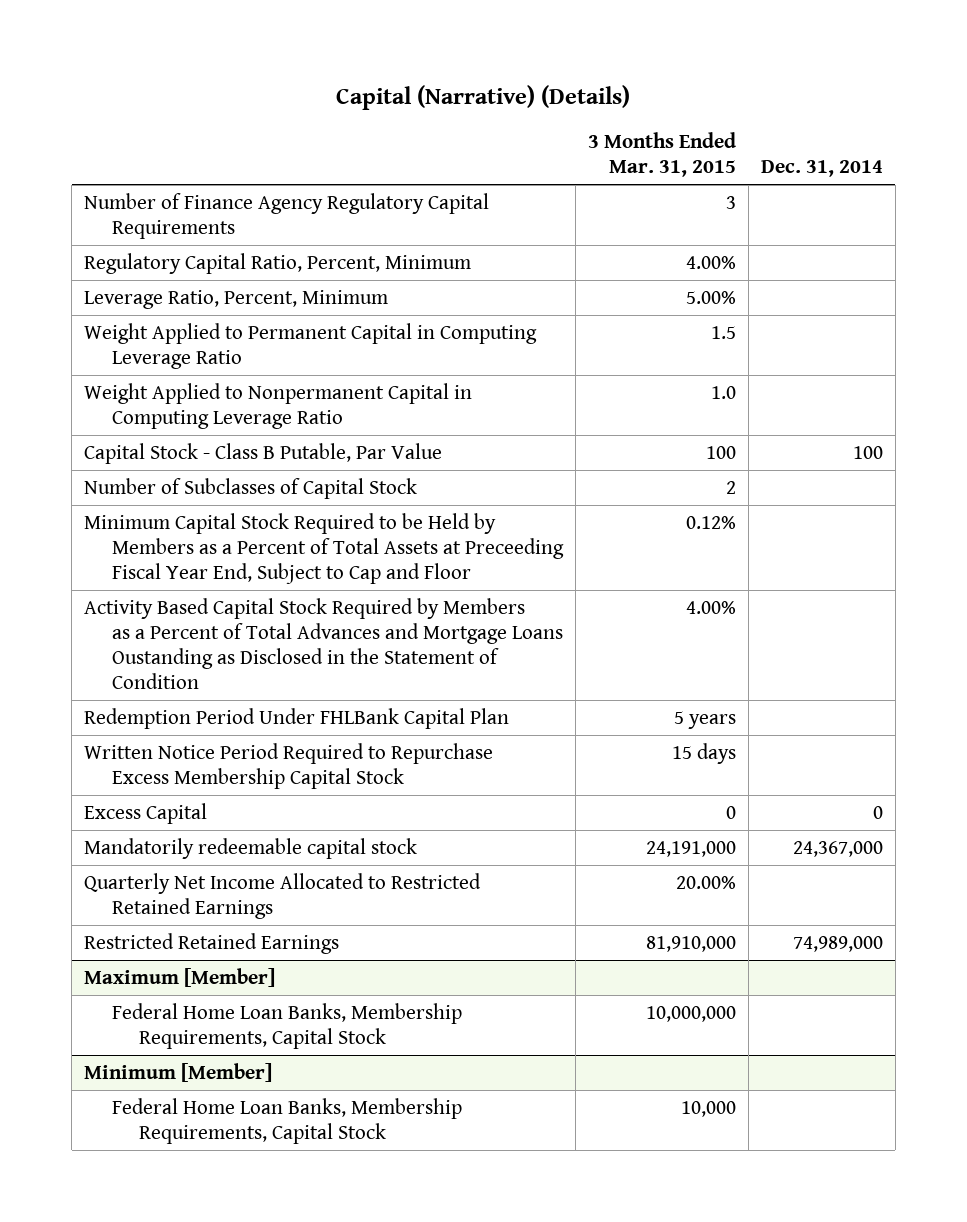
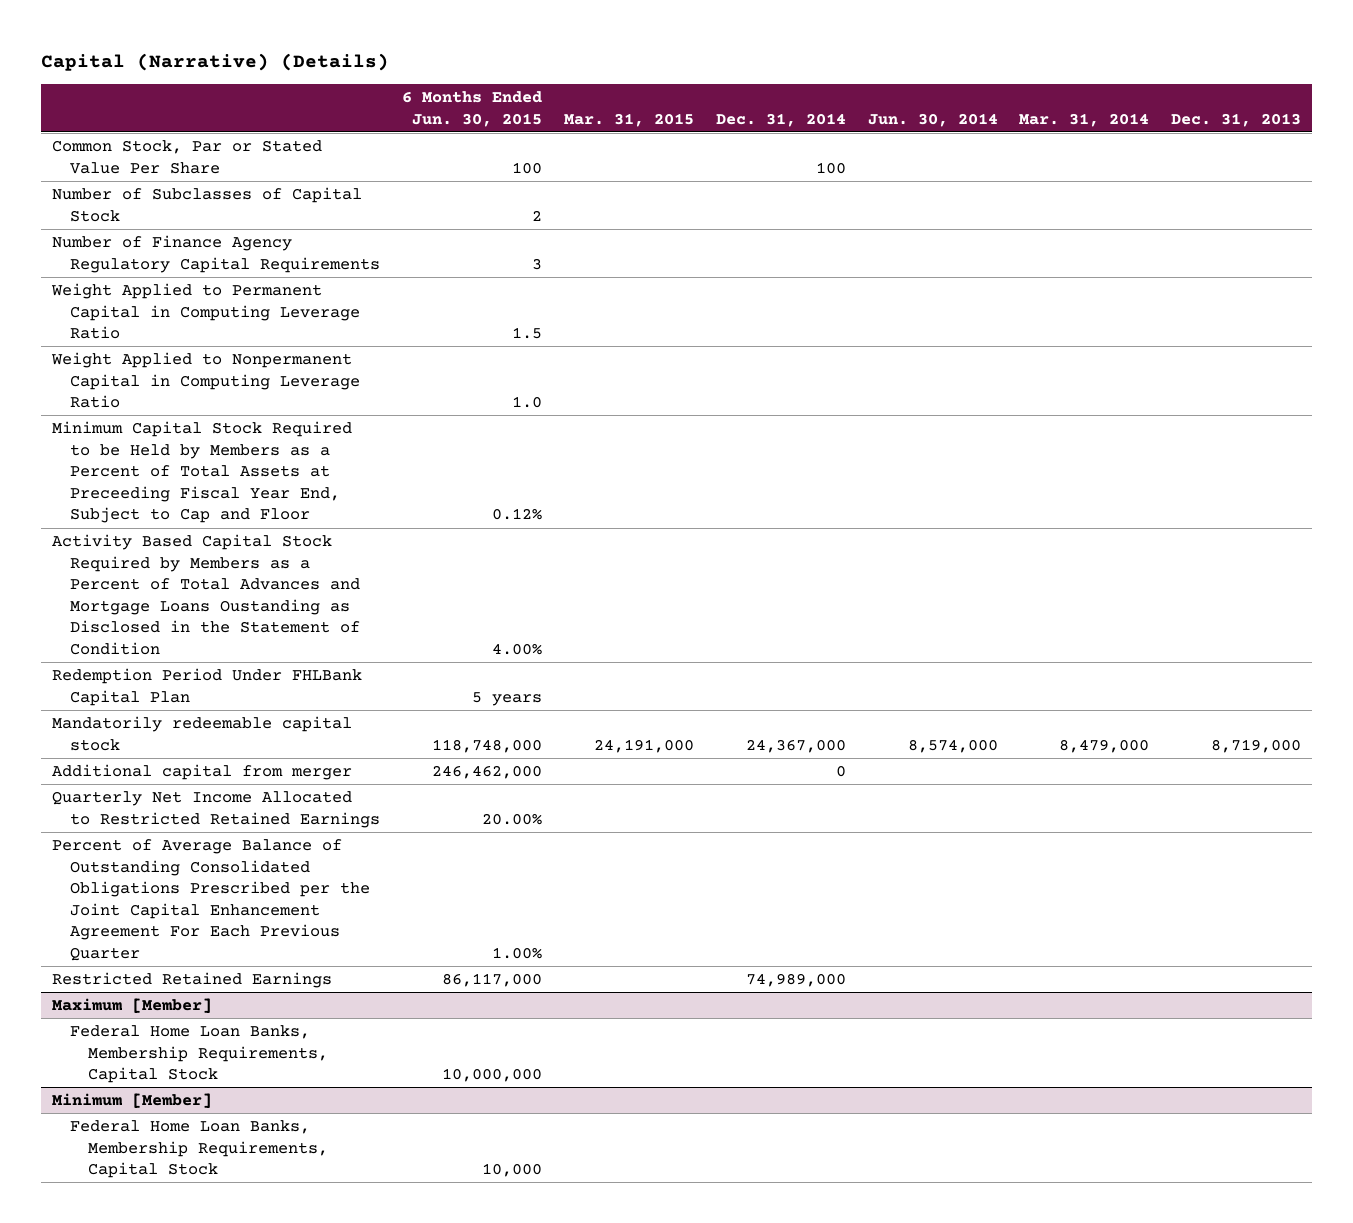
[587,132,736,178] 3 Months Ended Mar. 31, 2015 -> none
none -> [401,91,542,127] 6 Months Ended Jun. 30, 2015
none -> [563,112,694,127] Mar. 31, 2015
none -> [867,112,998,127] Jun. 30, 2014
none -> [1019,112,1150,127] Mar. 31, 2014
none -> [1171,112,1302,127] Dec. 31, 2013
none -> [51,139,322,174] Common Stock, Par or Stated Value Per Share
[84,477,418,499] Number of Subclasses of Capital Stock -> [51,186,362,222] Number of Subclasses of Capital Stock
[84,252,472,274] Regulatory Capital Ratio, Percent, Minimum -> none
[84,289,389,309] Leverage Ratio, Percent, Minimum -> none
[84,442,443,464] Capital Stock - Class B Putable, Par Value -> none
[84,742,494,789] Written Notice Period Required to Repurchase Excess Membership Capital Stock -> none
[84,802,208,824] Excess Capital -> none
none -> [51,763,352,780] Additional capital from merger
none -> [51,838,371,961] Percent of Average Balance of Outstanding Consolidated Obligations Prescribed per the Joint Capital Enhancement Agreement For Each Previous Quarter

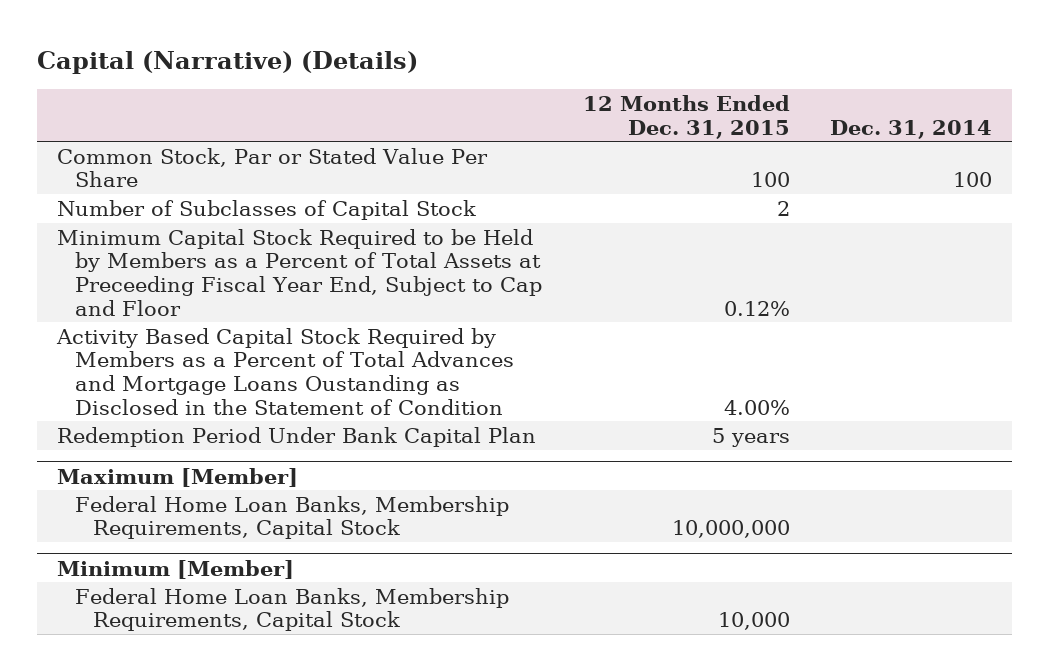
[401,91,542,127] 6 Months Ended Jun. 30, 2015 -> none
[563,112,694,127] Mar. 31, 2015 -> none
[867,112,998,127] Jun. 30, 2014 -> none
[1019,112,1150,127] Mar. 31, 2014 -> none
[1171,112,1302,127] Dec. 31, 2013 -> none
none -> [582,94,790,139] 12 Months Ended Dec. 31, 2015
[51,234,381,273] Number of Finance Agency Regulatory Capital Requirements -> none
[50,282,361,340] Weight Applied to Permanent Capital in Computing Leverage Ratio -> none
[50,351,361,409] Weight Applied to Nonpermanent Capital in Computing Leverage Ratio -> none
[51,715,352,751] Mandatorily redeemable capital stock -> none
[51,763,352,780] Additional capital from merger -> none
[51,790,381,828] Quarterly Net Income Allocated to Restricted Retained Earnings -> none
[51,838,371,961] Percent of Average Balance of Outstanding Consolidated Obligations Prescribed per the Joint Capital Enhancement Agreement For Each Previous Quarter -> none
[51,971,332,988] Restricted Retained Earnings -> none
[51,667,362,706] Redemption Period Under FHLBank Capital Plan -> [57,426,537,447] Redemption Period Under Bank Capital Plan

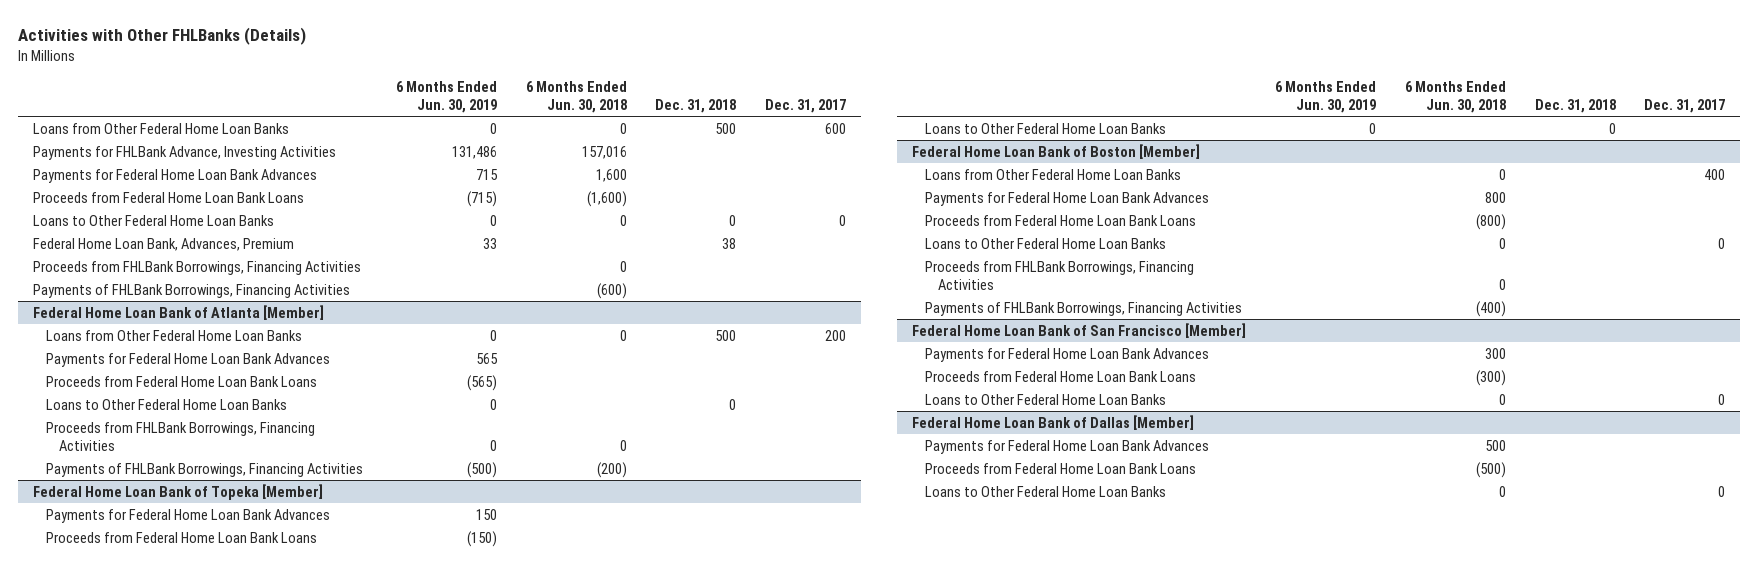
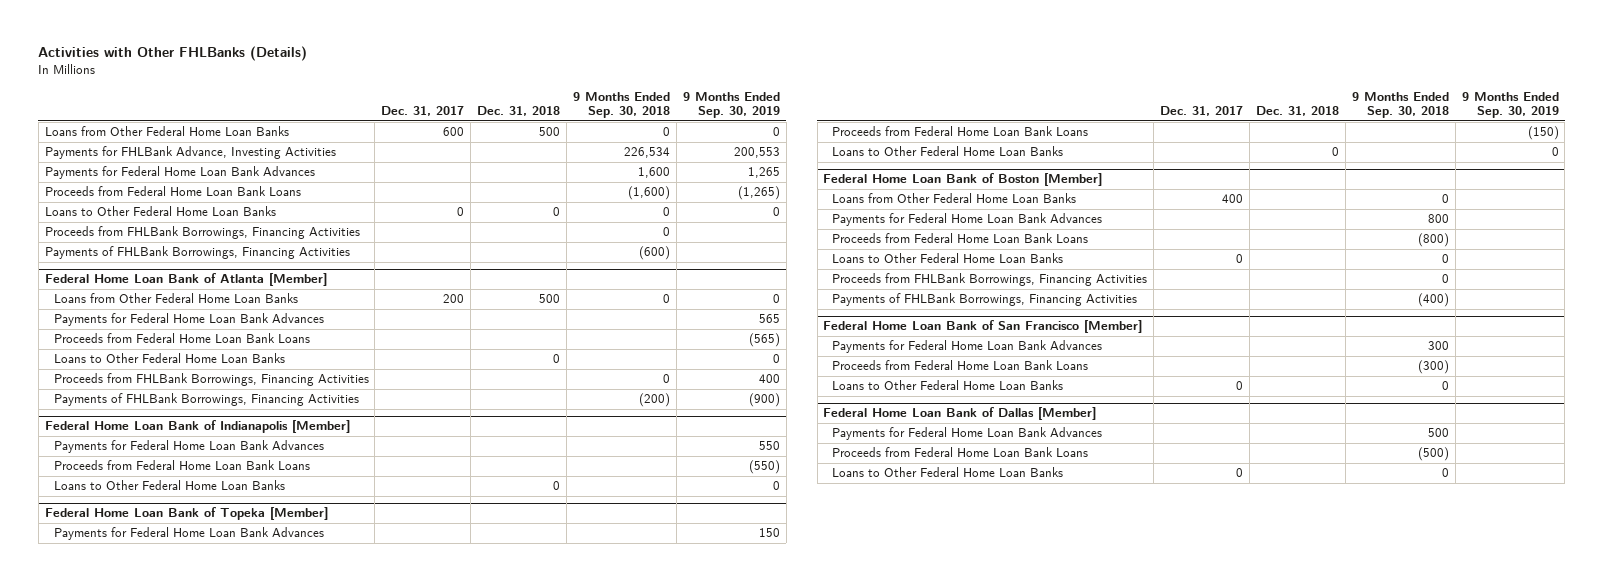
[395,80,497,114] 6 Months Ended Jun. 30, 2019 -> none
[525,80,627,114] 6 Months Ended Jun. 30, 2018 -> none
none -> [572,91,670,119] 9 Months Ended Sep. 30, 2018
none -> [682,91,780,119] 9 Months Ended Sep. 30, 2019
[32,237,294,251] Federal Home Loan Bank, Advances, Premium -> none
none -> [44,420,350,434] Federal Home Loan Bank of Indianapolis [Member]
none -> [53,440,324,454] Payments for Federal Home Loan Bank Advances
none -> [53,460,310,471] Proceeds from Federal Home Loan Bank Loans
none -> [53,480,285,491] Loans to Other Federal Home Loan Banks

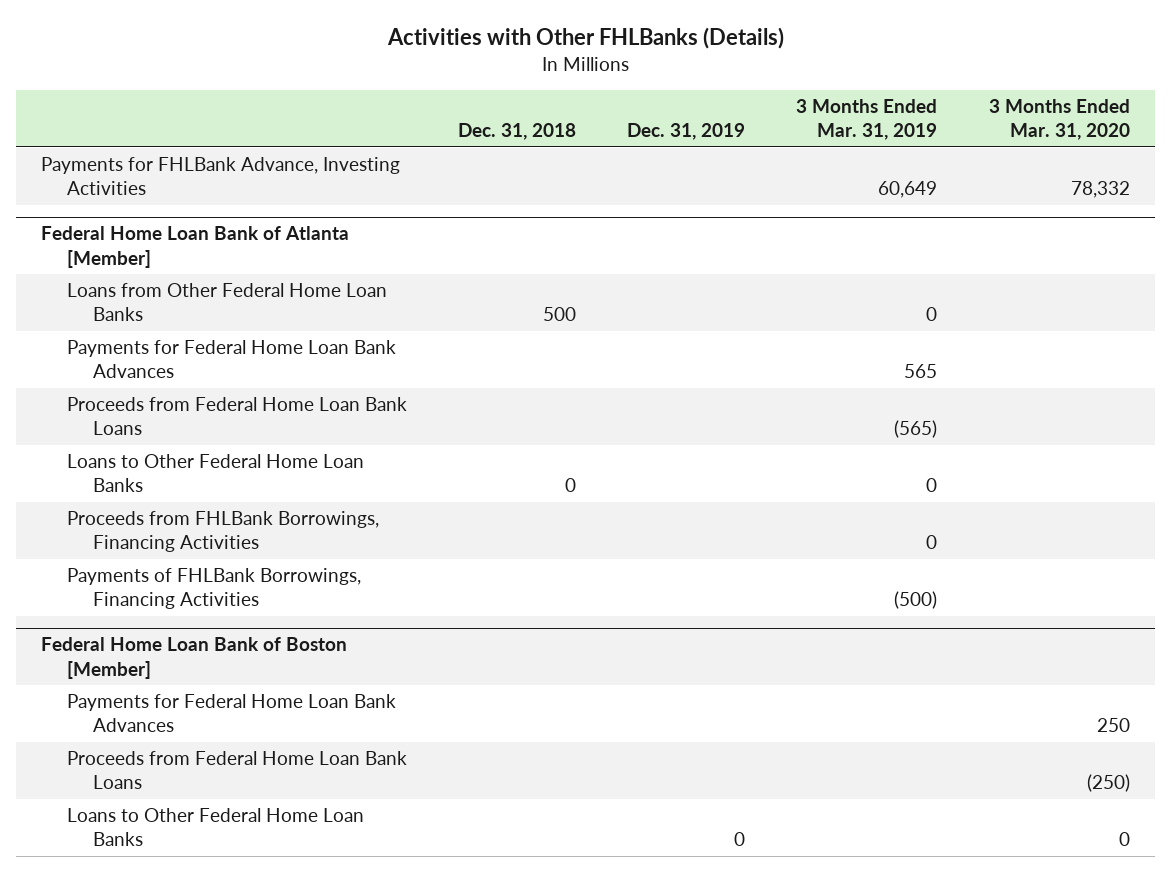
[381,106,465,117] Dec. 31, 2017 -> none
[572,91,670,119] 9 Months Ended Sep. 30, 2018 -> none
[682,91,780,119] 9 Months Ended Sep. 30, 2019 -> none
none -> [627,123,746,141] Dec. 31, 2019
none -> [796,98,938,141] 3 Months Ended Mar. 31, 2019
none -> [988,98,1130,141] 3 Months Ended Mar. 31, 2020
[44,126,289,137] Loans from Other Federal Home Loan Banks -> none
[44,166,315,180] Payments for Federal Home Loan Bank Advances -> none
[44,186,301,197] Proceeds from Federal Home Loan Bank Loans -> none
[44,206,276,217] Loans to Other Federal Home Loan Banks -> none
[44,226,360,240] Proceeds from FHLBank Borrowings, Financing Activities -> none
[44,246,350,260] Payments of FHLBank Borrowings, Financing Activities -> none
[44,420,350,434] Federal Home Loan Bank of Indianapolis [Member] -> none
[53,440,324,454] Payments for Federal Home Loan Bank Advances -> none
[53,460,310,471] Proceeds from Federal Home Loan Bank Loans -> none
[53,480,285,491] Loans to Other Federal Home Loan Banks -> none
[44,507,328,521] Federal Home Loan Bank of Topeka [Member] -> none
[53,527,324,541] Payments for Federal Home Loan Bank Advances -> none
[832,126,1089,137] Proceeds from Federal Home Loan Bank Loans -> none
[832,146,1064,157] Loans to Other Federal Home Loan Banks -> none
[832,193,1077,204] Loans from Other Federal Home Loan Banks -> none
[832,273,1148,287] Proceeds from FHLBank Borrowings, Financing Activities -> none
[832,293,1138,307] Payments of FHLBank Borrowings, Financing Activities -> none
[823,320,1143,334] Federal Home Loan Bank of San Francisco [Member] -> none
[832,340,1103,354] Payments for Federal Home Loan Bank Advances -> none
[832,360,1089,371] Proceeds from Federal Home Loan Bank Loans -> none
[832,380,1064,391] Loans to Other Federal Home Loan Banks -> none
[823,407,1097,421] Federal Home Loan Bank of Dallas [Member] -> none
[832,427,1103,441] Payments for Federal Home Loan Bank Advances -> none
[832,447,1089,458] Proceeds from Federal Home Loan Bank Loans -> none
[832,467,1064,478] Loans to Other Federal Home Loan Banks -> none

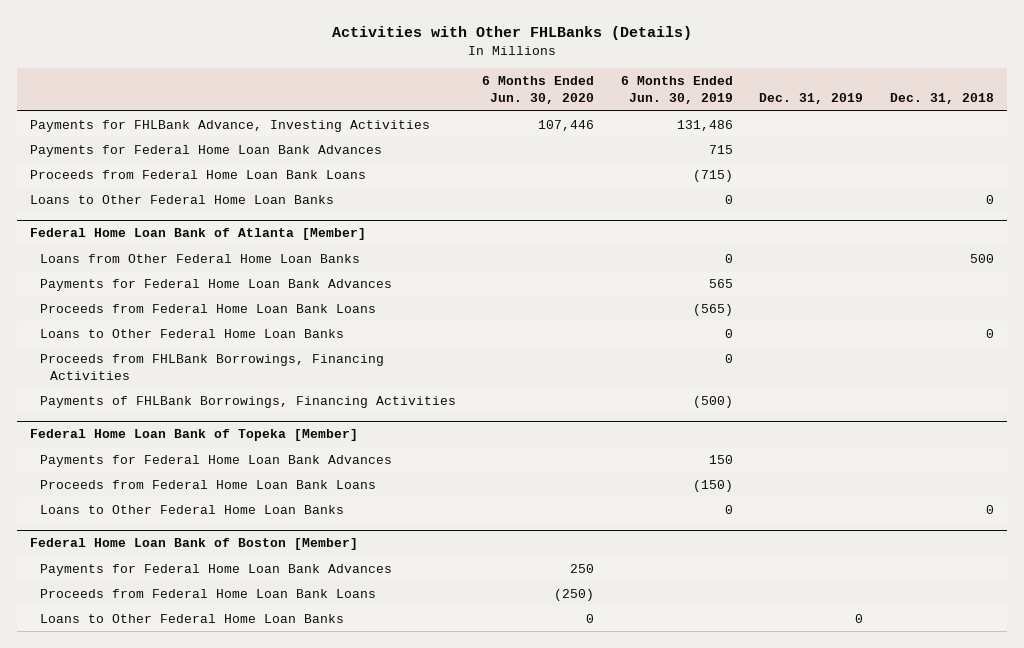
[796,98,938,141] 3 Months Ended Mar. 31, 2019 -> none
[988,98,1130,141] 3 Months Ended Mar. 31, 2020 -> none
none -> [482,76,595,105] 6 Months Ended Jun. 30, 2020
none -> [620,76,733,105] 6 Months Ended Jun. 30, 2019
none -> [30,145,383,158] Payments for Federal Home Loan Bank Advances
none -> [30,170,367,180] Proceeds from Federal Home Loan Bank Loans
none -> [30,195,335,205] Loans to Other Federal Home Loan Banks
none -> [30,429,359,442] Federal Home Loan Bank of Topeka [Member]
none -> [39,455,392,468] Payments for Federal Home Loan Bank Advances
none -> [39,480,376,490] Proceeds from Federal Home Loan Bank Loans
none -> [39,505,344,515] Loans to Other Federal Home Loan Banks

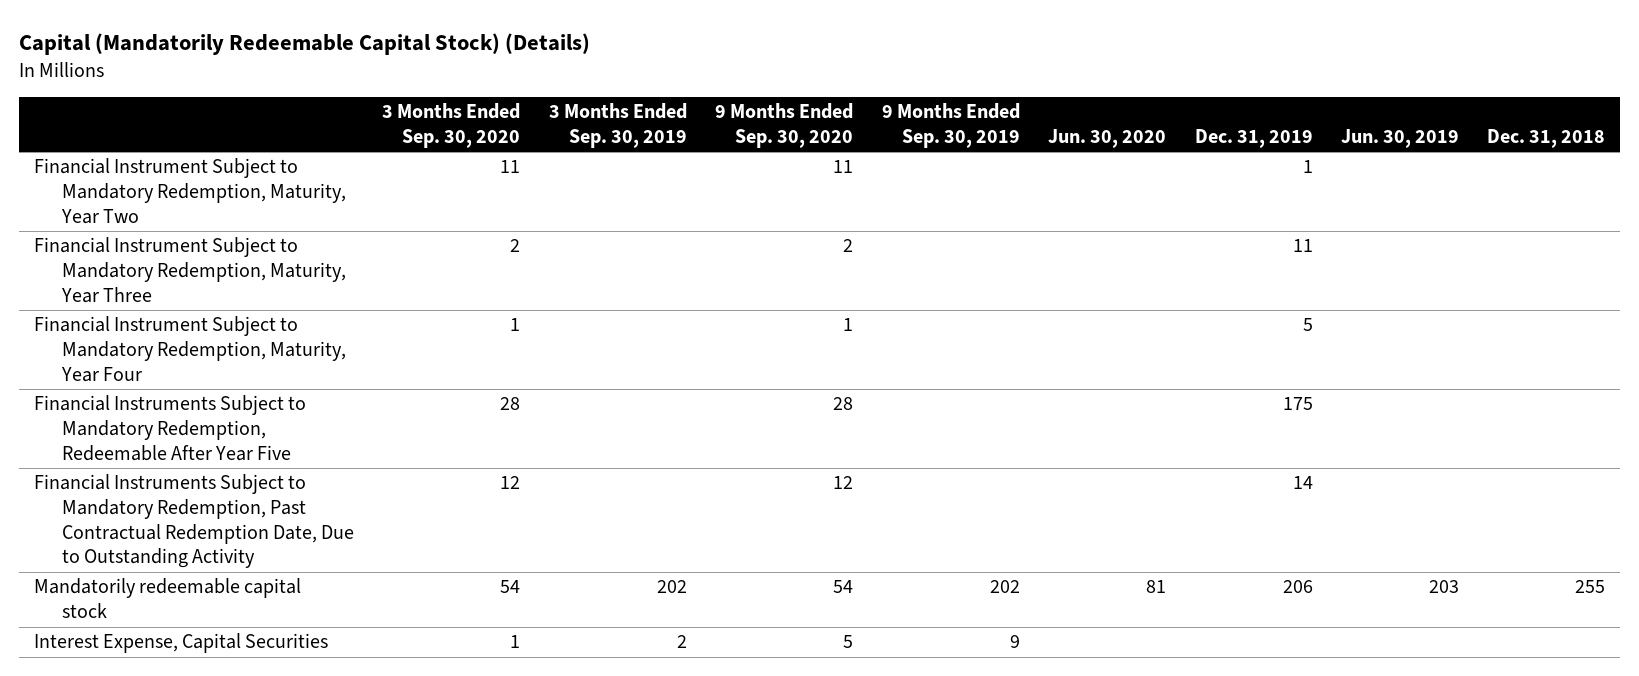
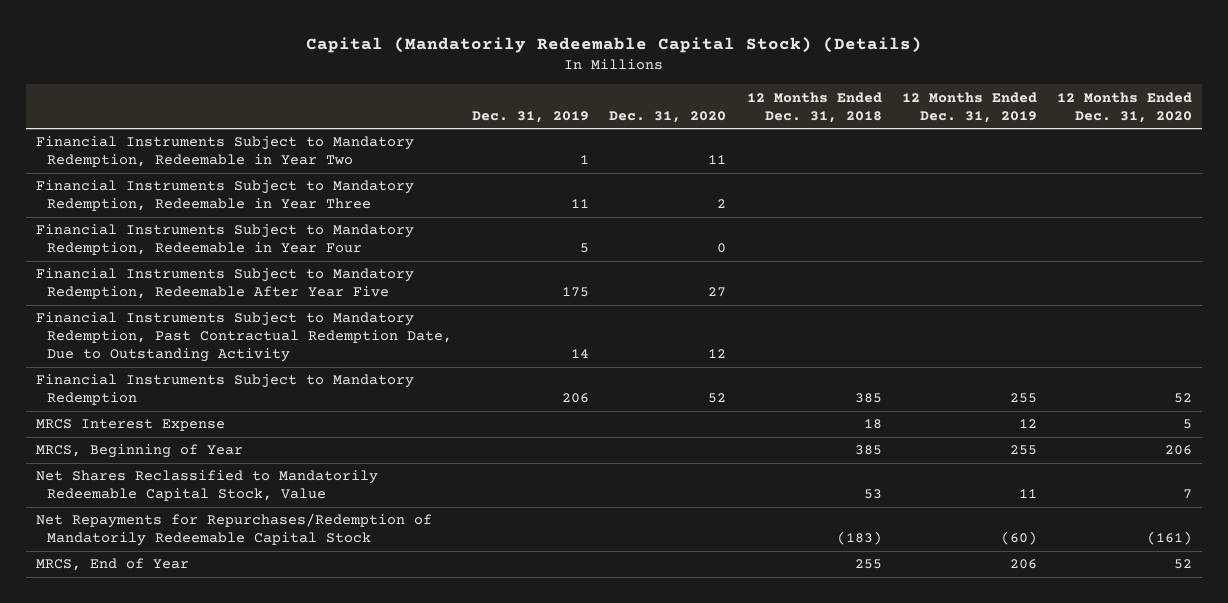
[382,103,521,148] 3 Months Ended Sep. 30, 2020 -> none
[548,103,687,148] 3 Months Ended Sep. 30, 2019 -> none
[715,103,854,148] 9 Months Ended Sep. 30, 2020 -> none
[881,103,1020,148] 9 Months Ended Sep. 30, 2019 -> none
[1048,128,1167,148] Jun. 30, 2020 -> none
[1341,128,1460,148] Jun. 30, 2019 -> none
[1487,128,1606,148] Dec. 31, 2018 -> none
none -> [609,110,727,123] Dec. 31, 2020
none -> [746,91,882,123] 12 Months Ended Dec. 31, 2018
none -> [901,91,1037,123] 12 Months Ended Dec. 31, 2019
none -> [1057,91,1193,123] 12 Months Ended Dec. 31, 2020
[33,158,346,224] Financial Instrument Subject to Mandatory Redemption, Maturity, Year Two -> [35,136,414,168] Financial Instruments Subject to Mandatory Redemption, Redeemable in Year Two
[33,237,346,303] Financial Instrument Subject to Mandatory Redemption, Maturity, Year Three -> [35,180,414,212] Financial Instruments Subject to Mandatory Redemption, Redeemable in Year Three
[33,316,346,382] Financial Instrument Subject to Mandatory Redemption, Maturity, Year Four -> [35,224,414,256] Financial Instruments Subject to Mandatory Redemption, Redeemable in Year Four
[33,578,301,619] Mandatorily redeemable capital stock -> [35,374,414,406] Financial Instruments Subject to Mandatory Redemption
[33,633,328,654] Interest Expense, Capital Securities -> [35,419,225,432] MRCS Interest Expense
none -> [35,444,243,459] MRCS, Beginning of Year
none -> [35,470,378,502] Net Shares Reclassified to Mandatorily Redeemable Capital Stock, Value
none -> [35,513,432,547] Net Repayments for Repurchases/Redemption of Mandatorily Redeemable Capital Stock
none -> [35,558,189,572] MRCS, End of Year

